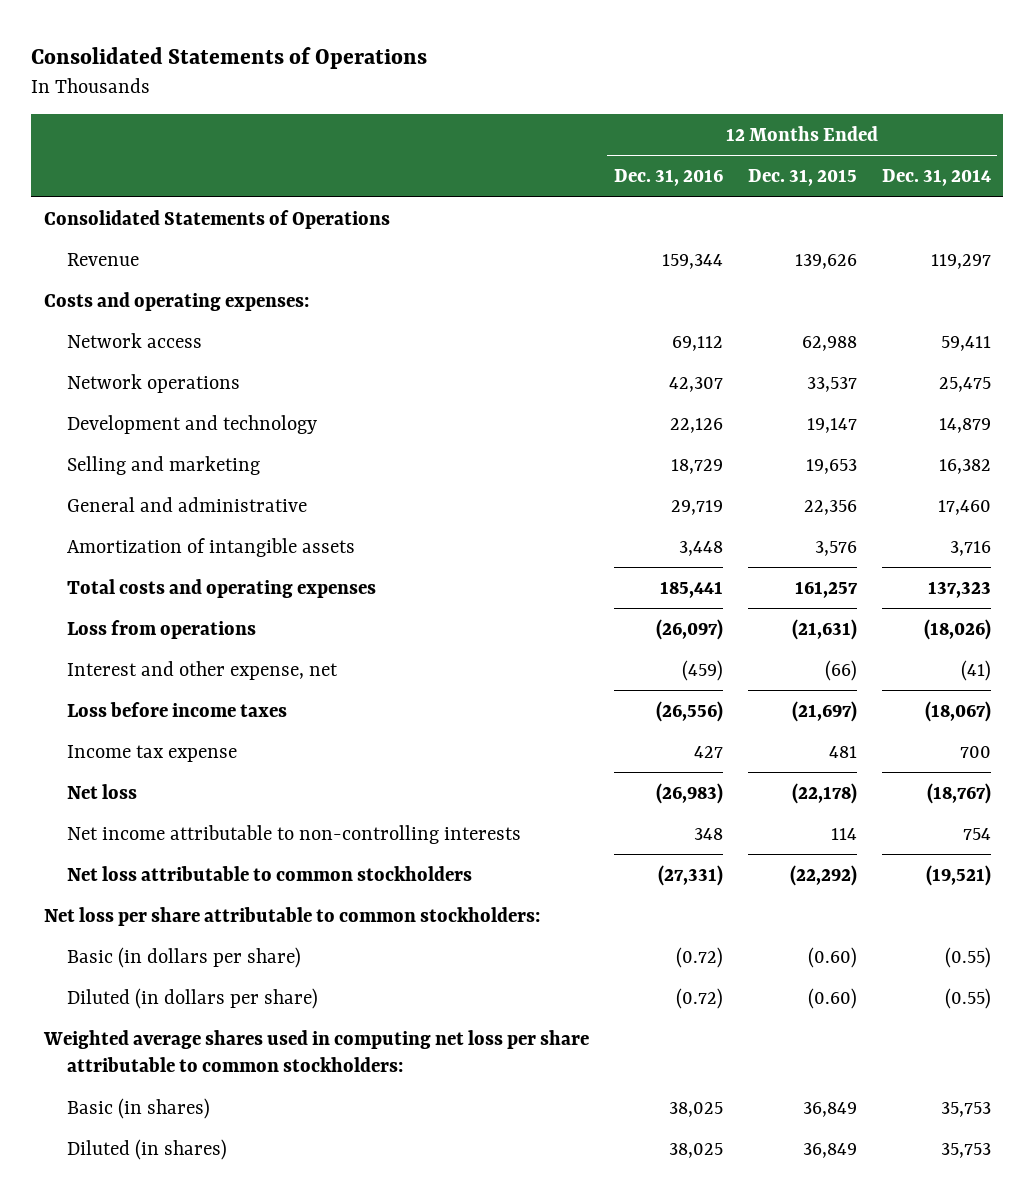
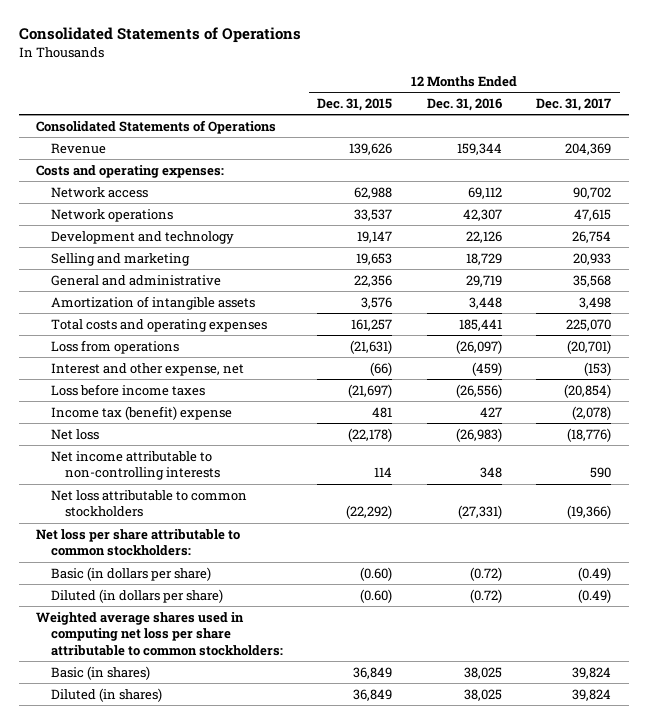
[881,169,991,187] Dec. 31, 2014 -> none
none -> [536,97,612,111] Dec. 31, 2017
[67,744,238,762] Income tax expense -> [50,405,232,420] Income tax (benefit) expense

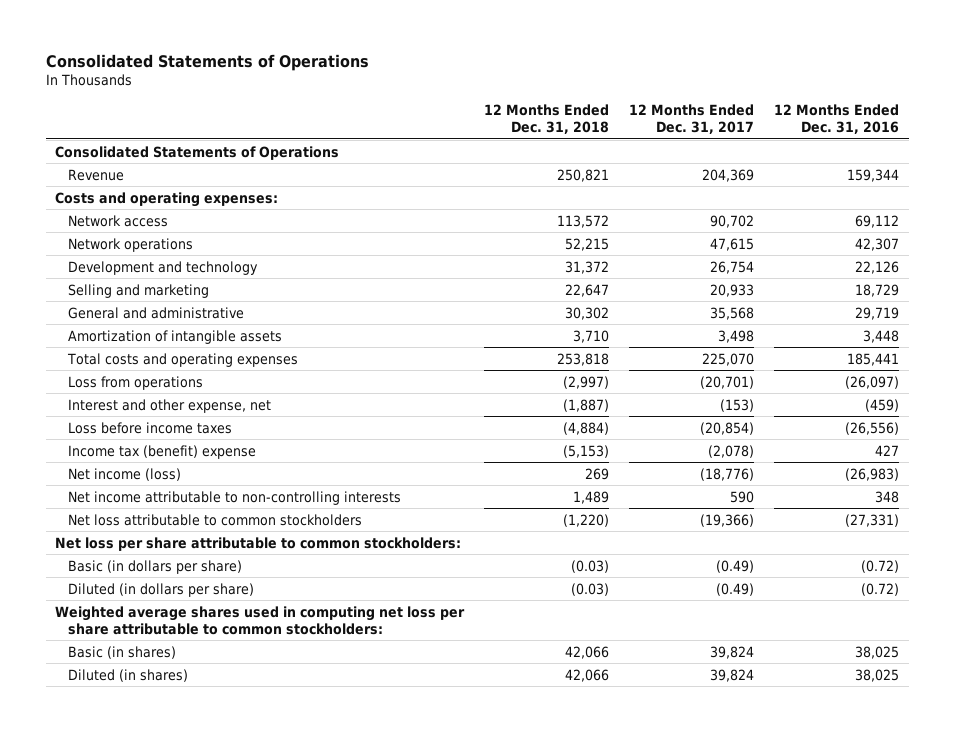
[317,97,393,111] Dec. 31, 2015 -> none
none -> [484,104,610,135] 12 Months Ended Dec. 31, 2018
[50,428,99,440] Net loss -> [68,467,182,481] Net income (loss)

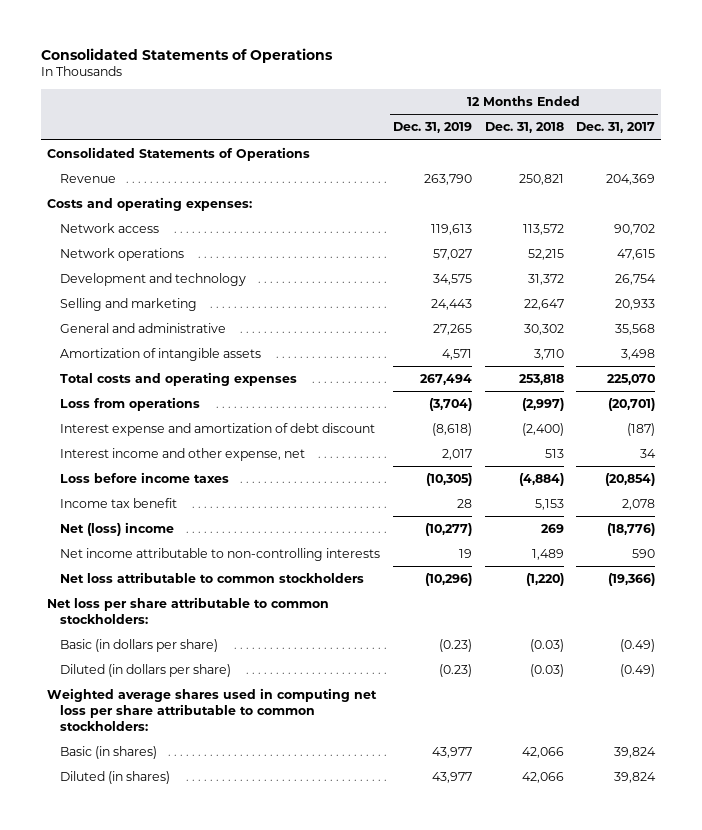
[773,104,899,135] 12 Months Ended Dec. 31, 2016 -> none
none -> [392,122,472,134] Dec. 31, 2019
none -> [60,423,376,437] Interest expense and amortization of debt discount
[68,398,272,413] Interest and other expense, net -> [60,448,306,462] Interest income and other expense, net
[563,398,610,412] (1,887) -> [544,449,564,459] 513
[719,398,754,412] (153) -> [640,449,657,459] 34
[68,444,257,459] Income tax (benefit) expense -> [60,498,178,509] Income tax benefit
[563,444,610,458] (5,153) -> [534,499,564,511] 5,153
[707,444,754,458] (2,078) -> [622,499,656,511] 2,078
[68,467,182,481] Net income (loss) -> [60,522,175,537] Net (loss) income

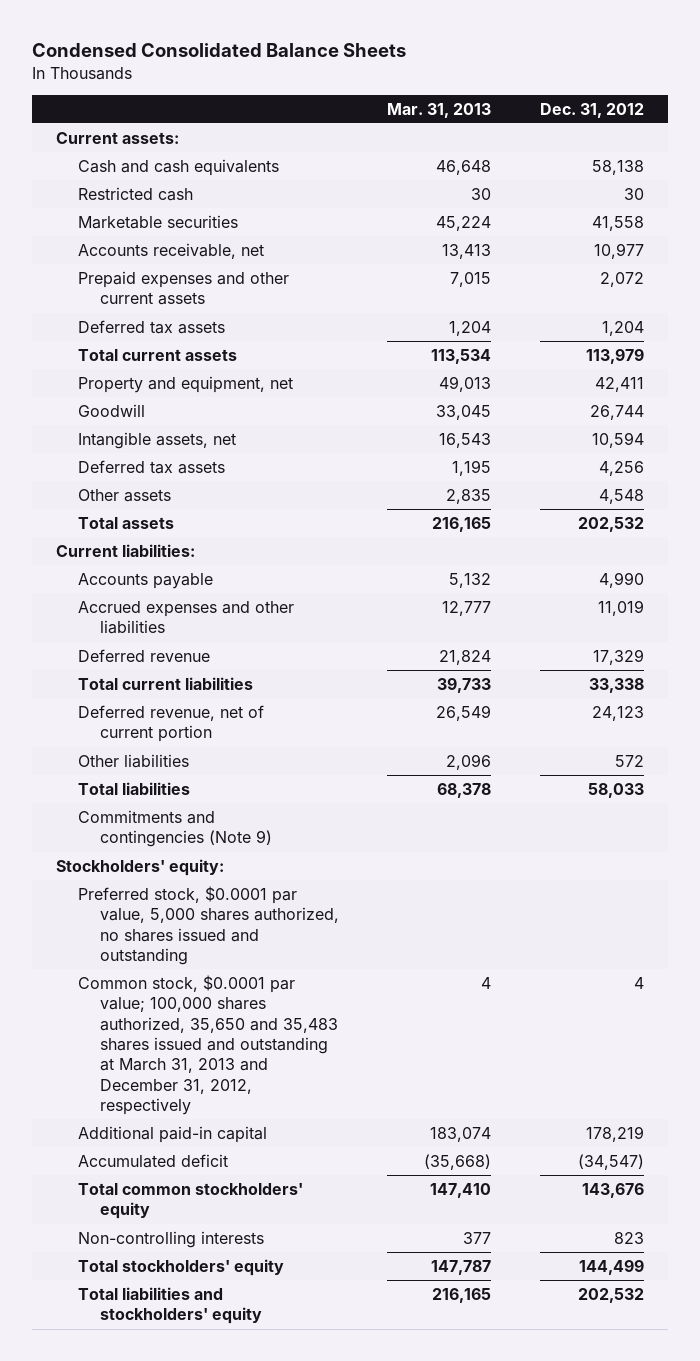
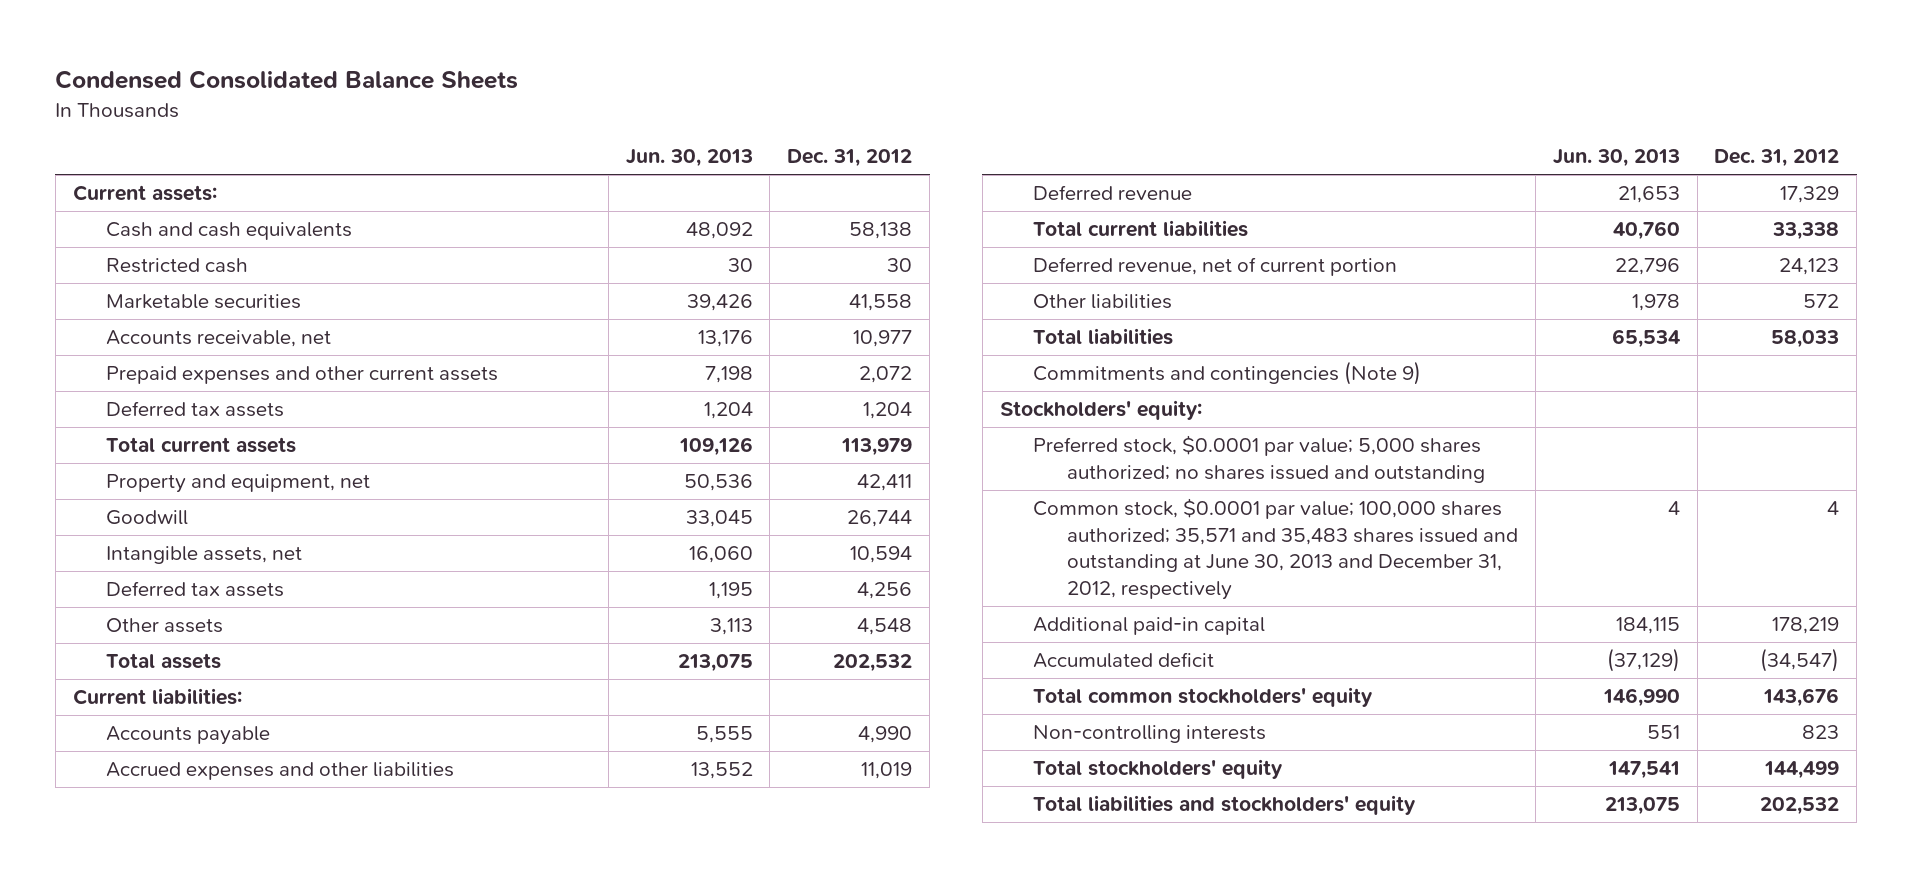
[387,102,492,118] Mar. 31, 2013 -> none
none -> [625,149,753,168] Jun. 30, 2013
[78,885,340,966] Preferred stock, $0.0001 par value, 5,000 shares authorized, no shares issued and outstanding -> [1033,435,1486,483] Preferred stock, $0.0001 par value; 5,000 shares authorized; no shares issued and outstanding
[78,974,339,1116] Common stock, $0.0001 par value; 100,000 shares authorized, 35,650 and 35,483 shares issued and outstanding at March 31, 2013 and December 31, 2012, respectively -> [1033,498,1519,600] Common stock, $0.0001 par value; 100,000 shares authorized; 35,571 and 35,483 shares issued and outstanding at June 30, 2013 and December 31, 2012, respectively

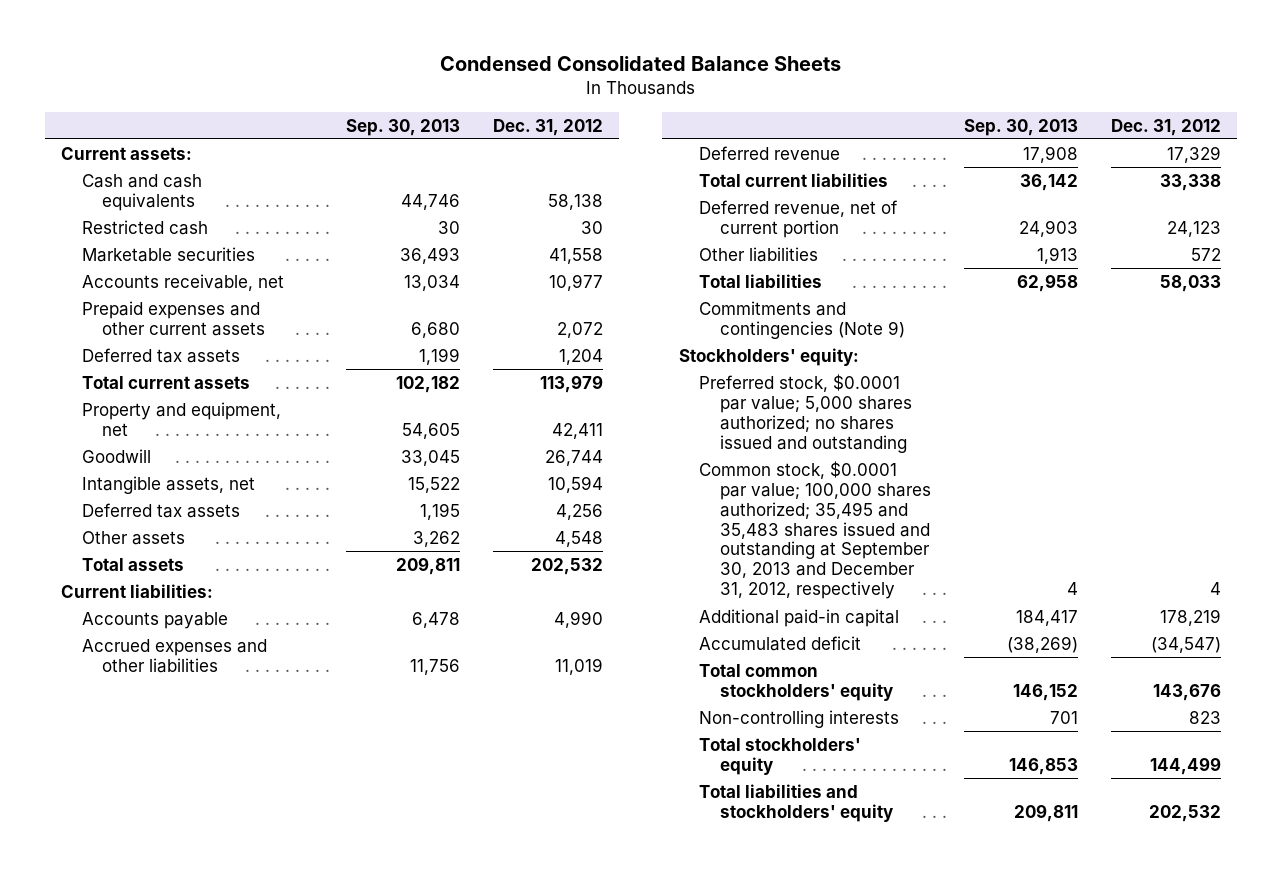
[625,149,753,168] Jun. 30, 2013 -> none
none -> [346,118,461,136] Sep. 30, 2013
[1033,498,1519,600] Common stock, $0.0001 par value; 100,000 shares authorized; 35,571 and 35,483 shares issued and outstanding at June 30, 2013 and December 31, 2012, respectively -> [699,460,932,600] Common stock, $0.0001 par value; 100,000 shares authorized; 35,495 and 35,483 shares issued and outstanding at September 30, 2013 and December 31, 2012, respectively

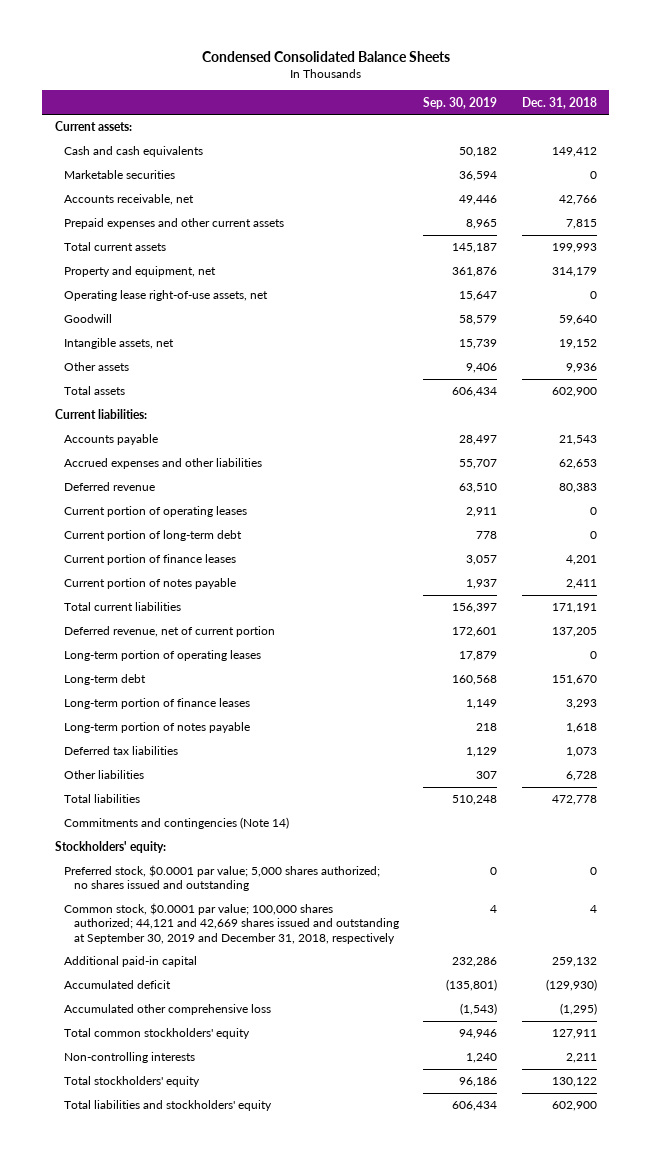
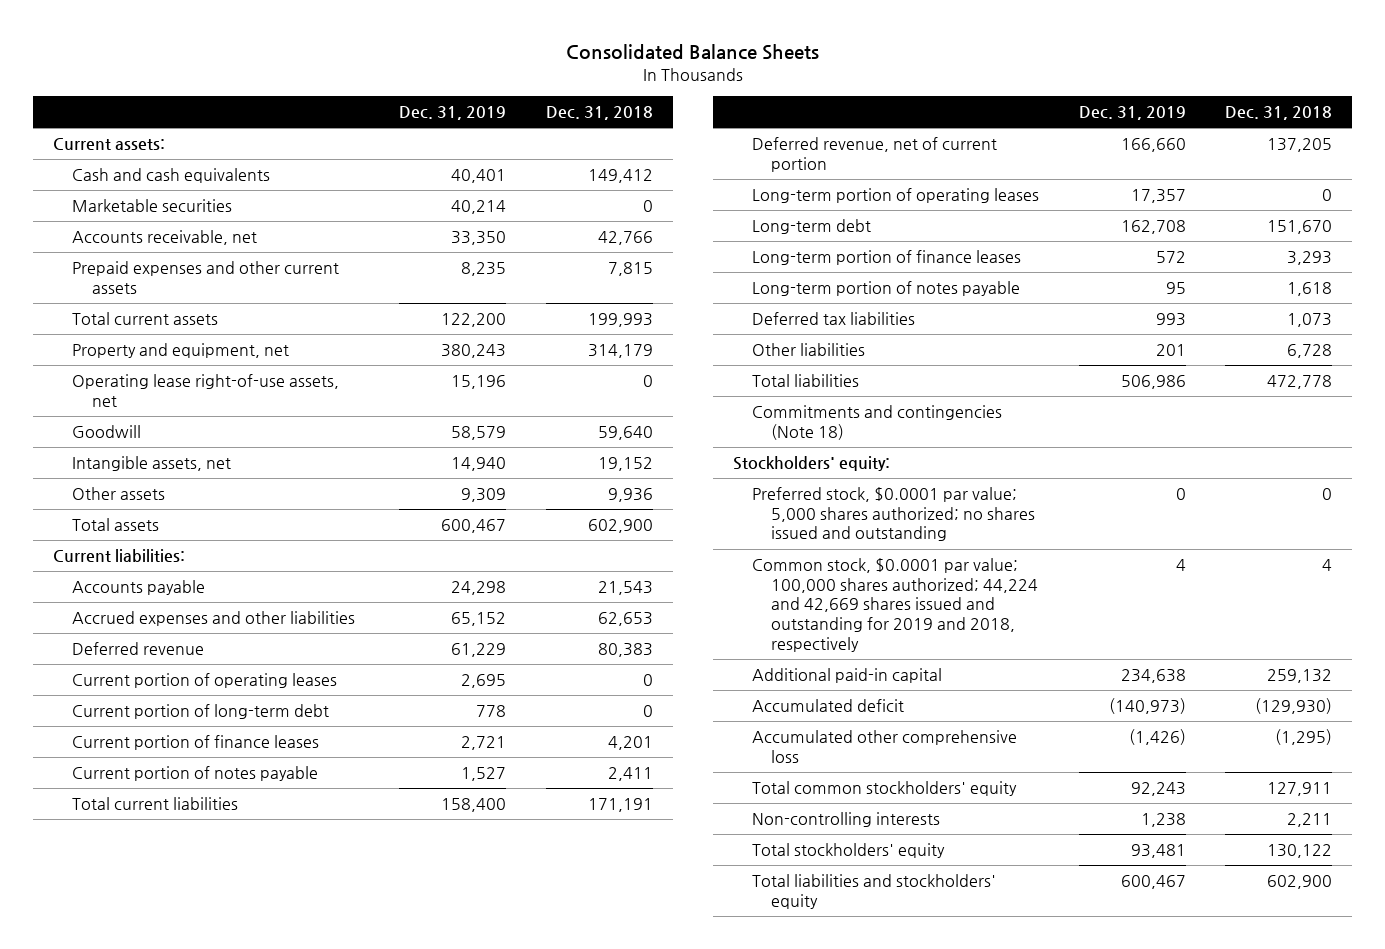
[201,50,450,62] Condensed Consolidated Balance Sheets -> [565,44,819,61] Consolidated Balance Sheets
[423,96,498,109] Sep. 30, 2019 -> none
none -> [399,106,507,121] Dec. 31, 2019
[64,817,290,830] Commitments and contingencies (Note 14) -> [751,405,1002,440] Commitments and contingencies (Note 18)
[64,903,400,944] Common stock, $0.0001 par value; 100,000 shares authorized; 44,121 and 42,669 shares issued and outstanding at September 30, 2019 and December 31, 2018, respectively -> [751,558,1039,652] Common stock, $0.0001 par value; 100,000 shares authorized; 44,224 and 42,669 shares issued and outstanding for 2019 and 2018, respectively

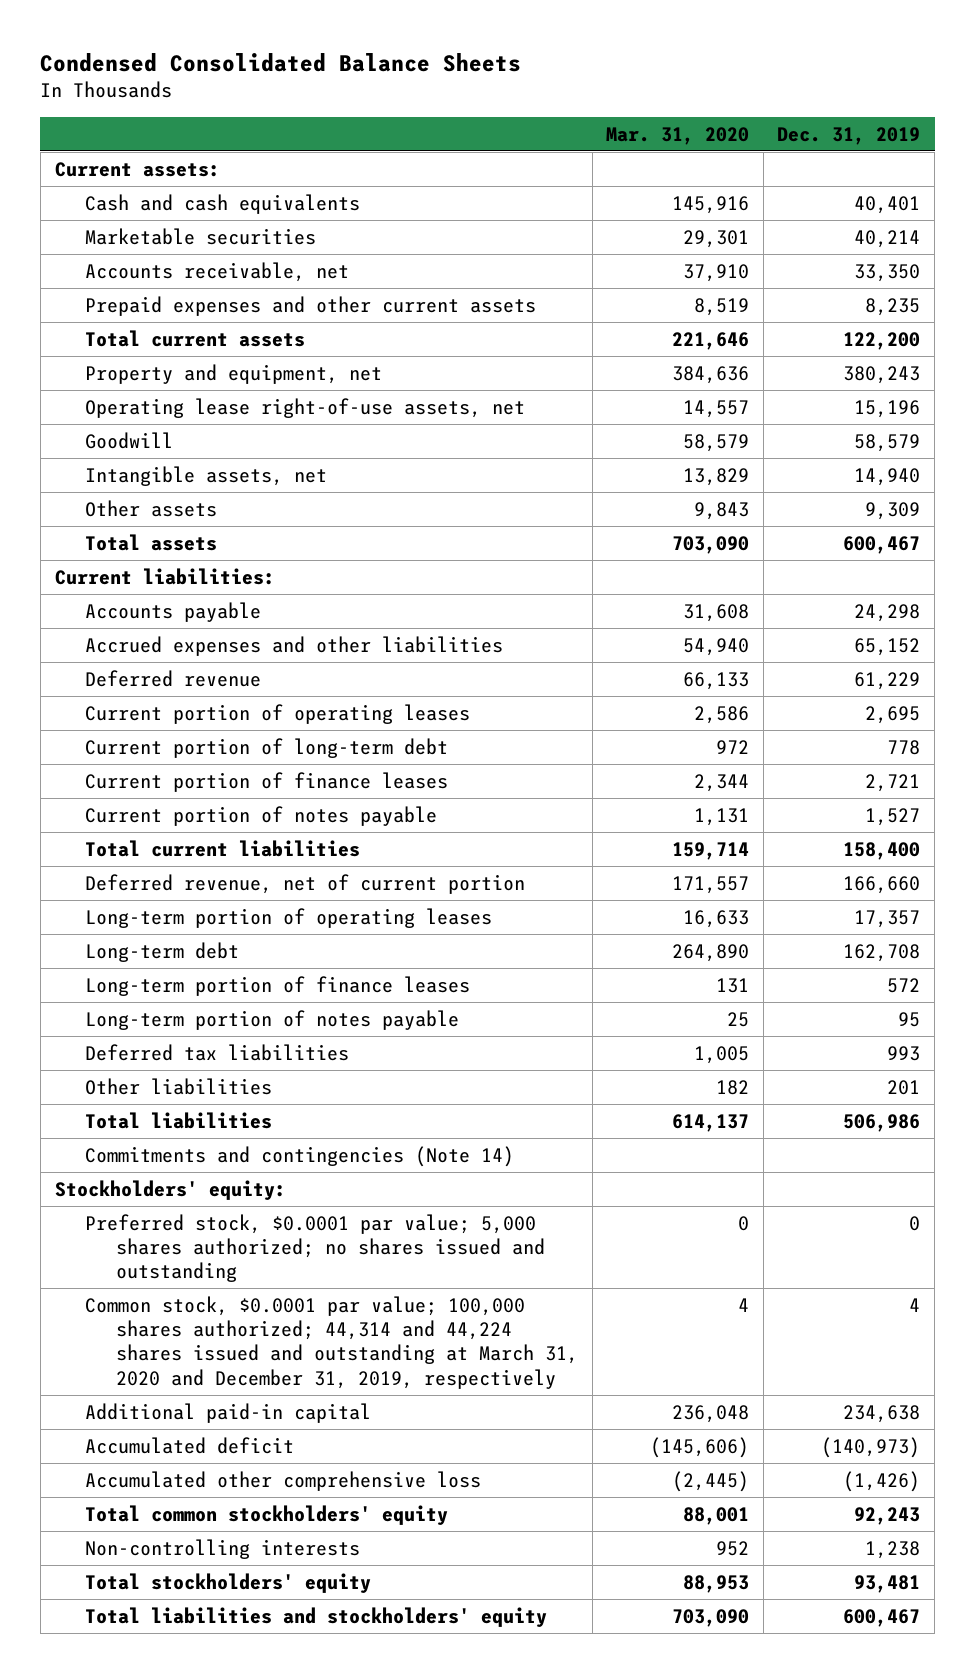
[565,44,819,61] Consolidated Balance Sheets -> [40,52,522,72] Condensed Consolidated Balance Sheets
[545,106,653,121] Dec. 31, 2018 -> none
none -> [606,126,750,145] Mar. 31, 2020
[751,405,1002,440] Commitments and contingencies (Note 18) -> [85,1145,515,1167] Commitments and contingencies (Note 14)
[751,558,1039,652] Common stock, $0.0001 par value; 100,000 shares authorized; 44,224 and 42,669 shares issued and outstanding for 2019 and 2018, respectively -> [85,1295,578,1389] Common stock, $0.0001 par value; 100,000 shares authorized; 44,314 and 44,224 shares issued and outstanding at March 31, 2020 and December 31, 2019, respectively

